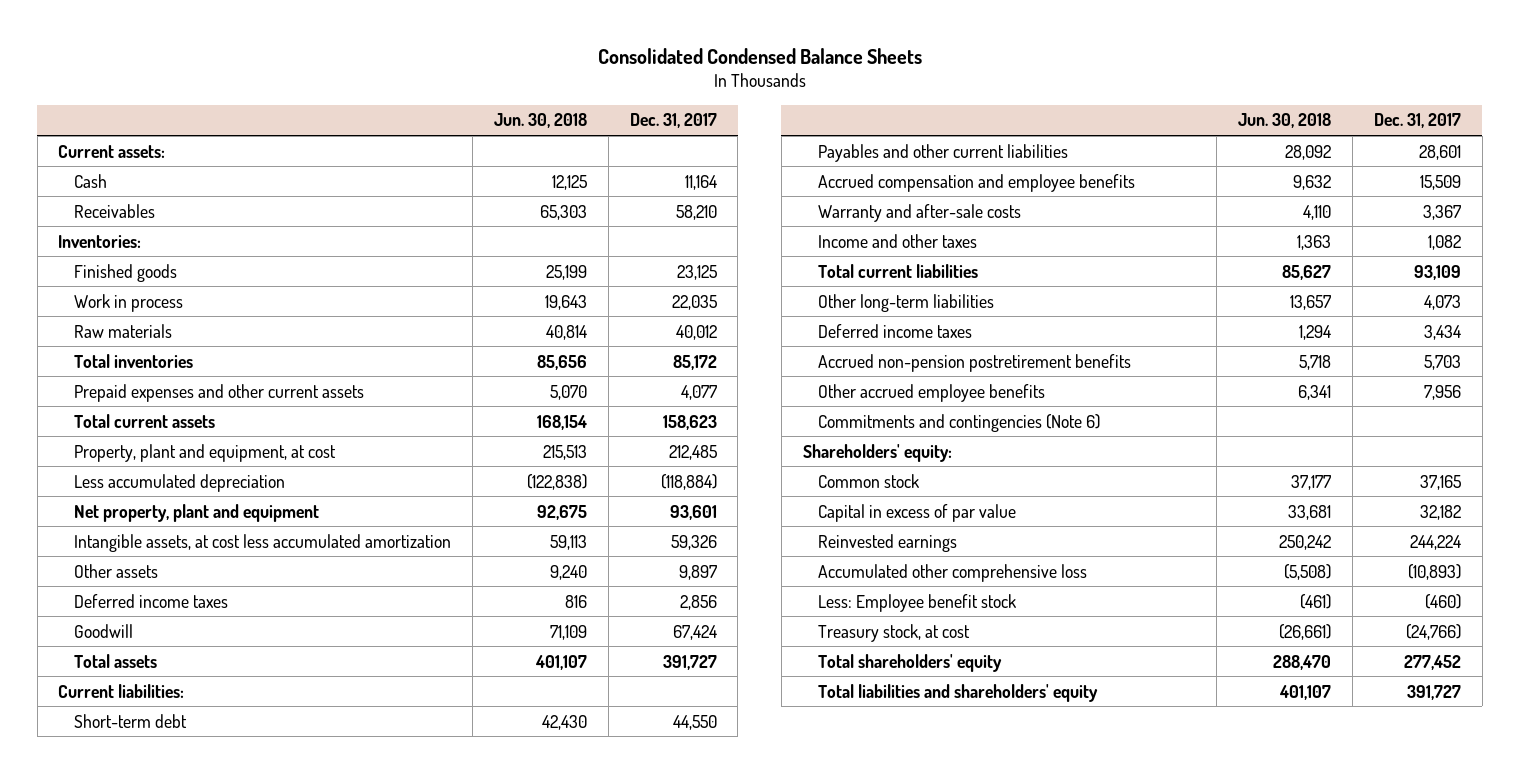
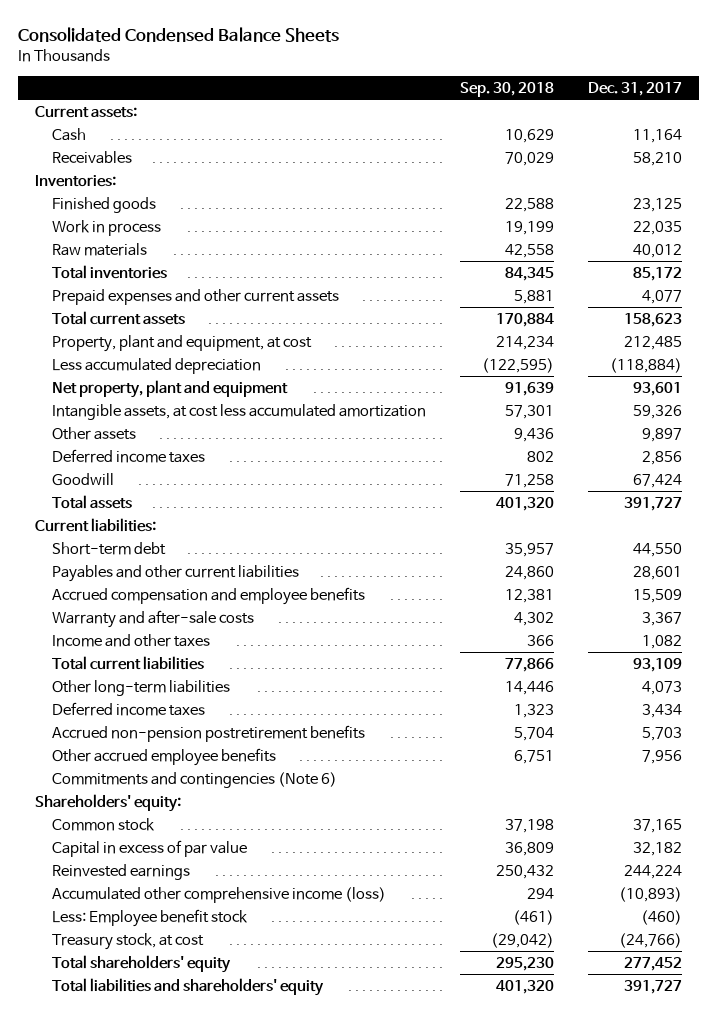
[493,113,587,129] Jun. 30, 2018 -> none
none -> [459,81,554,97] Sep. 30, 2018
[818,563,1088,582] Accumulated other comprehensive loss -> [51,886,386,903] Accumulated other comprehensive income (loss)

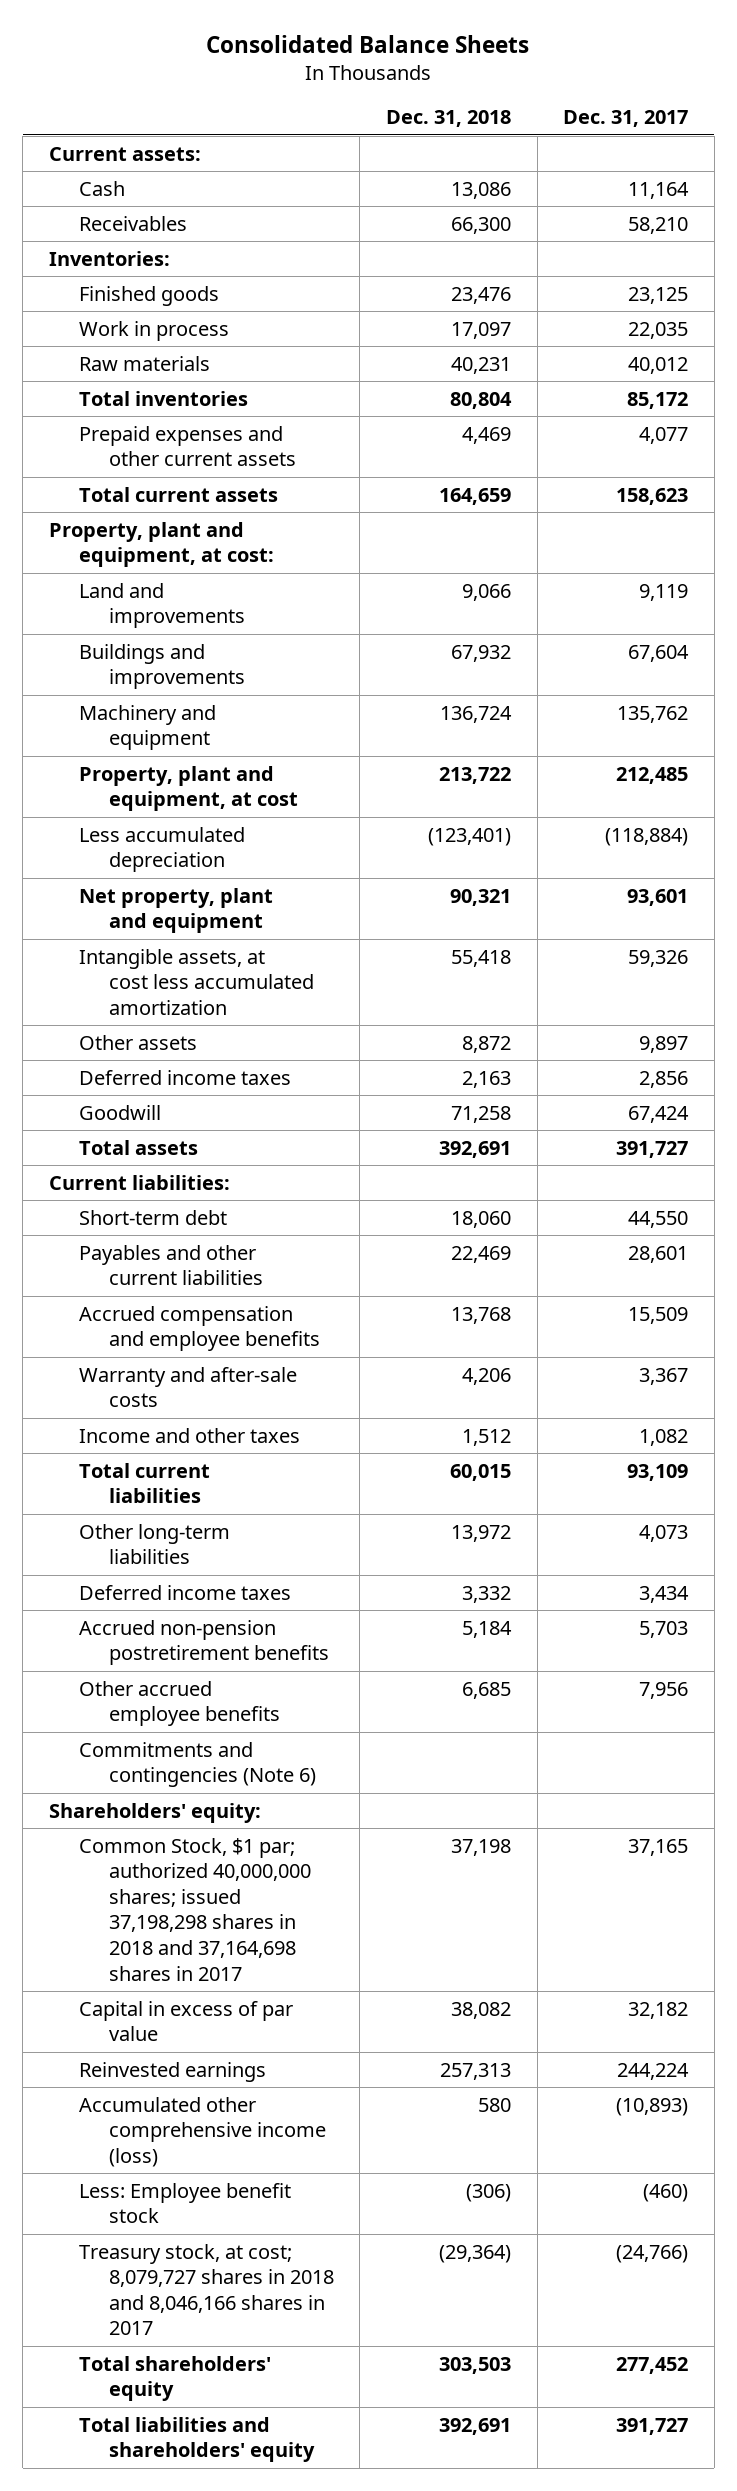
[18,27,340,43] Consolidated Condensed Balance Sheets -> [206,35,530,54] Consolidated Balance Sheets
[459,81,554,97] Sep. 30, 2018 -> none
none -> [386,110,512,128] Dec. 31, 2018
none -> [48,521,274,568] Property, plant and equipment, at cost:
none -> [78,582,245,629] Land and improvements
none -> [78,643,245,690] Buildings and improvements
none -> [78,704,216,751] Machinery and equipment
[51,817,155,831] Common stock -> [78,1837,311,1981] Common Stock, $1 par; authorized 40,000,000 shares; issued 37,198,298 shares in 2018 and 37,164,698 shares in 2017
[51,932,204,950] Treasury stock, at cost -> [78,2243,334,2336] Treasury stock, at cost; 8,079,727 shares in 2018 and 8,046,166 shares in 2017

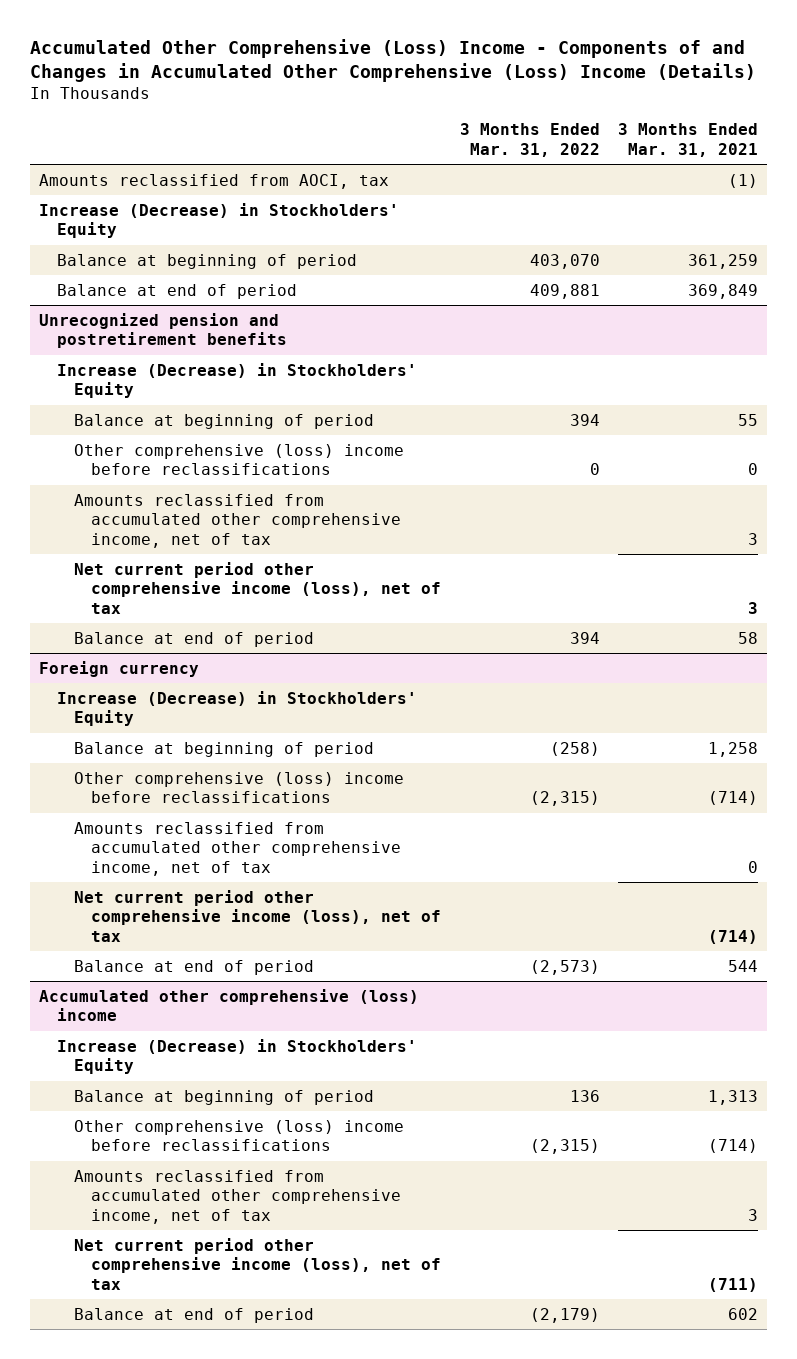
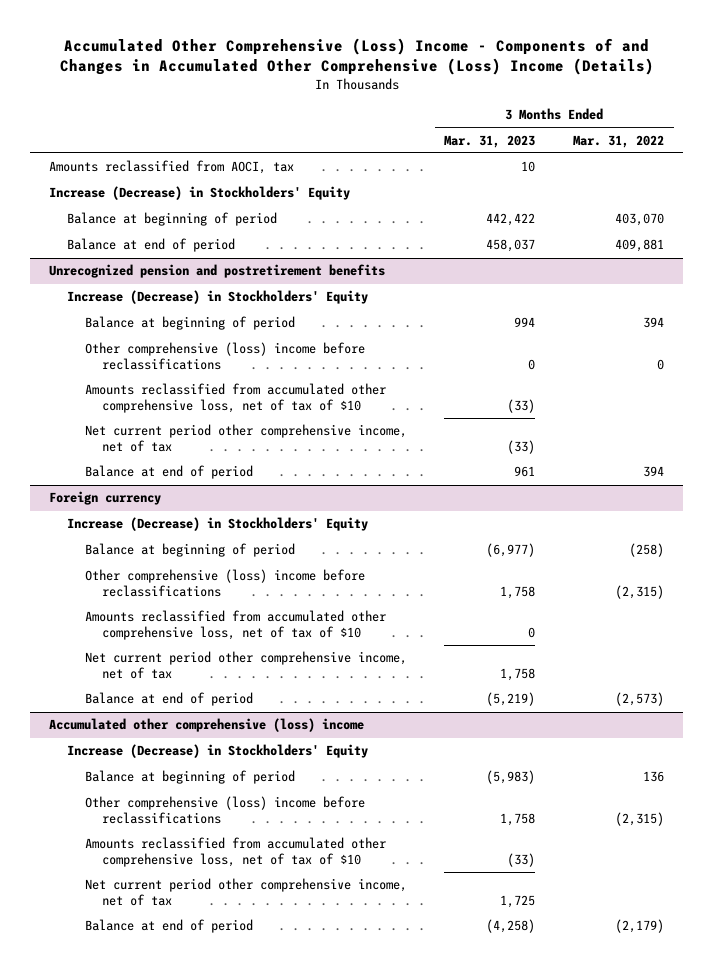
[618,123,759,157] 3 Months Ended Mar. 31, 2021 -> none
none -> [444,134,536,148] Mar. 31, 2023
[74,493,402,548] Amounts reclassified from accumulated other comprehensive income, net of tax -> [84,383,386,413] Amounts reclassified from accumulated other comprehensive loss, net of tax of $10
[74,561,442,614] Net current period other comprehensive income (loss), net of tax -> [84,424,407,452] Net current period other comprehensive income, net of tax
[74,821,402,876] Amounts reclassified from accumulated other comprehensive income, net of tax -> [84,610,386,640] Amounts reclassified from accumulated other comprehensive loss, net of tax of $10
[74,889,442,942] Net current period other comprehensive income (loss), net of tax -> [84,651,407,679] Net current period other comprehensive income, net of tax
[74,1169,402,1224] Amounts reclassified from accumulated other comprehensive income, net of tax -> [84,837,386,867] Amounts reclassified from accumulated other comprehensive loss, net of tax of $10
[74,1237,442,1290] Net current period other comprehensive income (loss), net of tax -> [84,878,407,906] Net current period other comprehensive income, net of tax

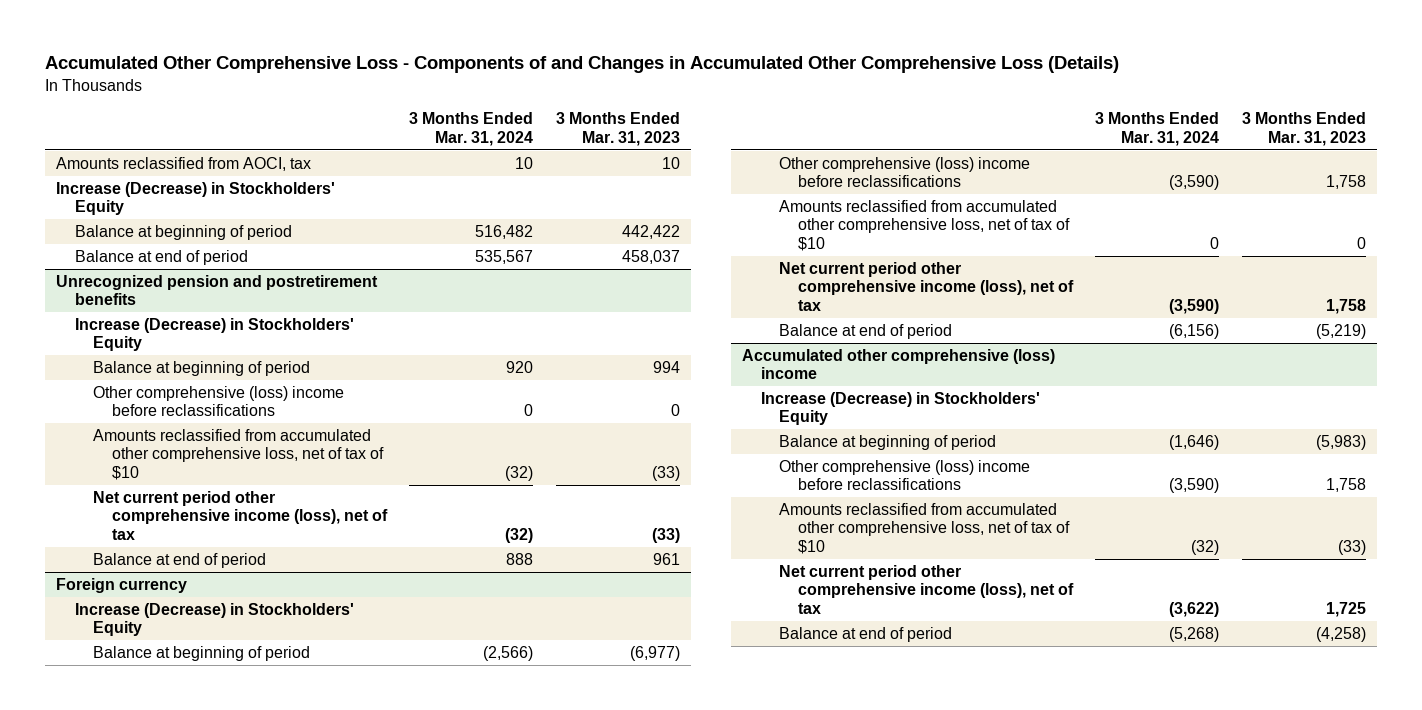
[59,37,654,76] Accumulated Other Comprehensive (Loss) Income - Components of and Changes in Accumulated Other Comprehensive (Loss) Income (Details) -> [44,56,1119,74] Accumulated Other Comprehensive Loss - Components of and Changes in Accumulated Other Comprehensive Loss (Details)
[573,134,665,148] Mar. 31, 2022 -> none
none -> [409,112,534,146] 3 Months Ended Mar. 31, 2024
[84,424,407,452] Net current period other comprehensive income, net of tax -> [93,490,389,540] Net current period other comprehensive income (loss), net of tax
[84,651,407,679] Net current period other comprehensive income, net of tax -> [779,261,1075,311] Net current period other comprehensive income (loss), net of tax
[84,878,407,906] Net current period other comprehensive income, net of tax -> [779,564,1075,614] Net current period other comprehensive income (loss), net of tax

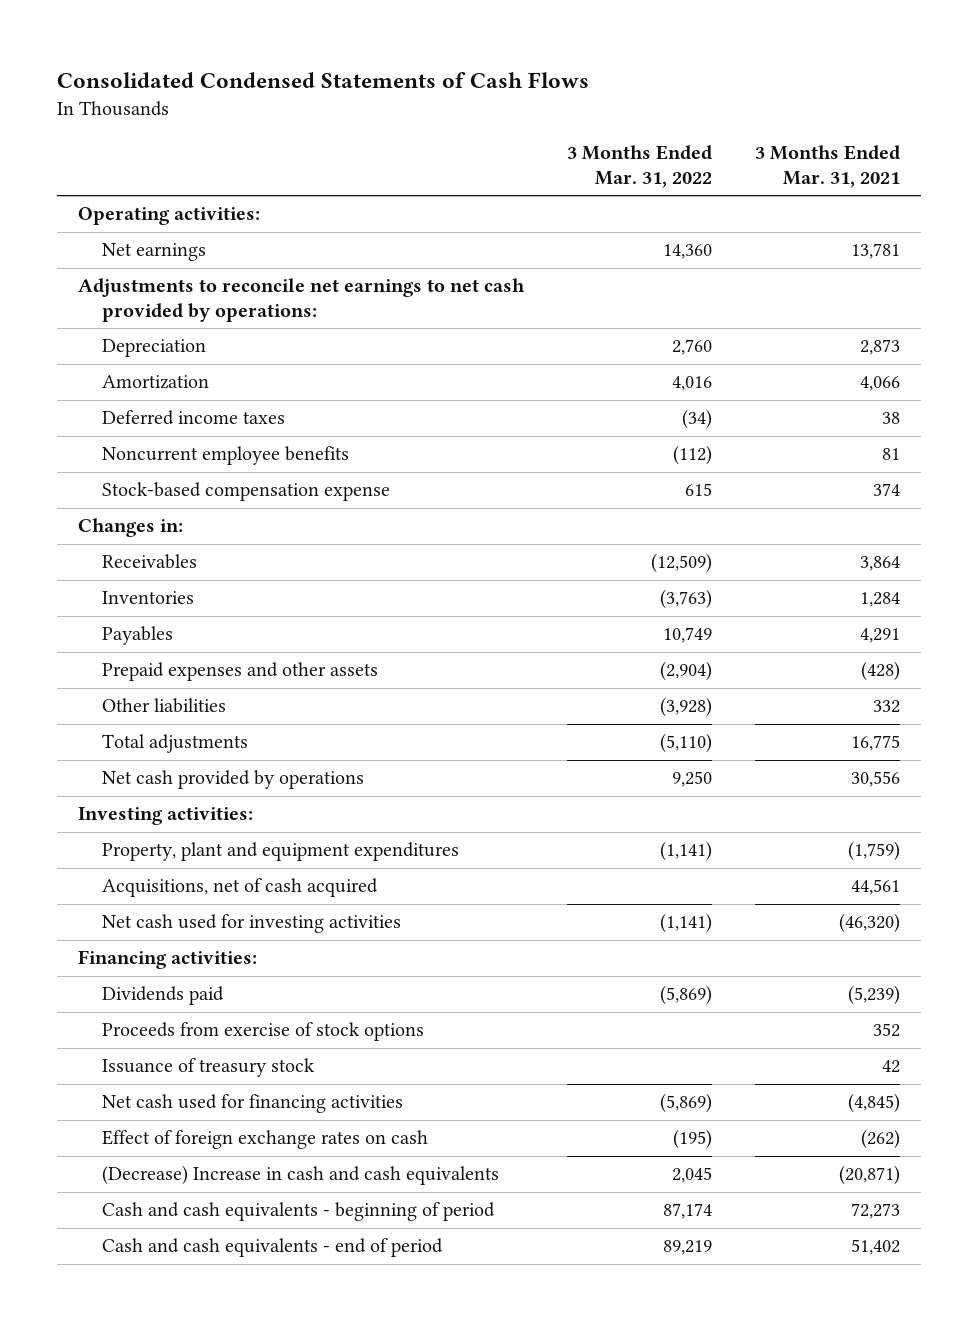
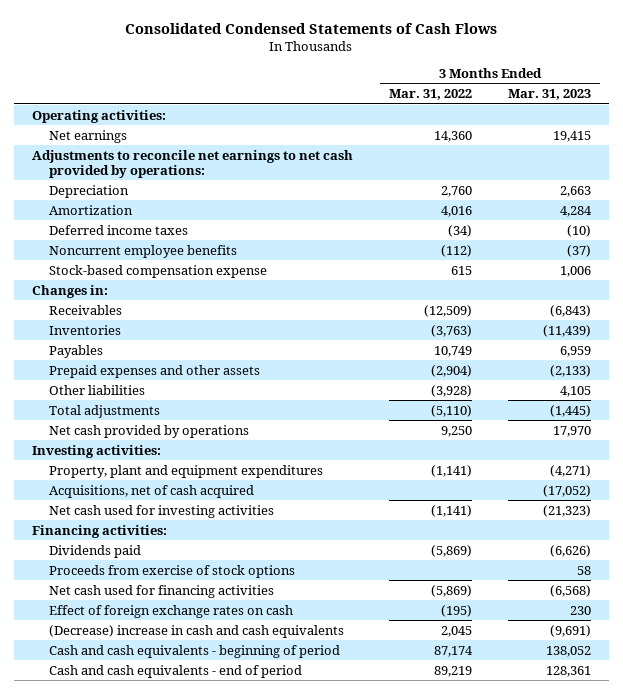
[754,145,900,188] 3 Months Ended Mar. 31, 2021 -> none
none -> [507,89,591,101] Mar. 31, 2023
[102,1058,316,1078] Issuance of treasury stock -> none
[102,1165,500,1186] (Decrease) Increase in cash and cash equivalents -> [49,624,345,638] (Decrease) increase in cash and cash equivalents

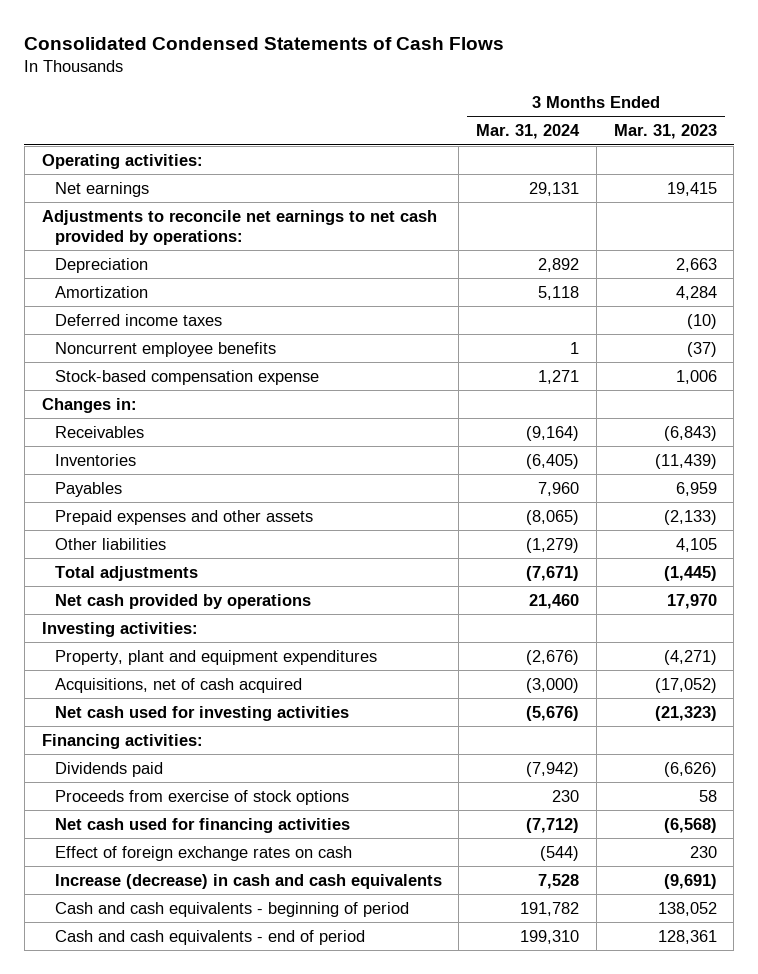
[388,89,472,101] Mar. 31, 2022 -> none
none -> [476,124,581,140] Mar. 31, 2024
[49,624,345,638] (Decrease) increase in cash and cash equivalents -> [54,873,442,889] Increase (decrease) in cash and cash equivalents

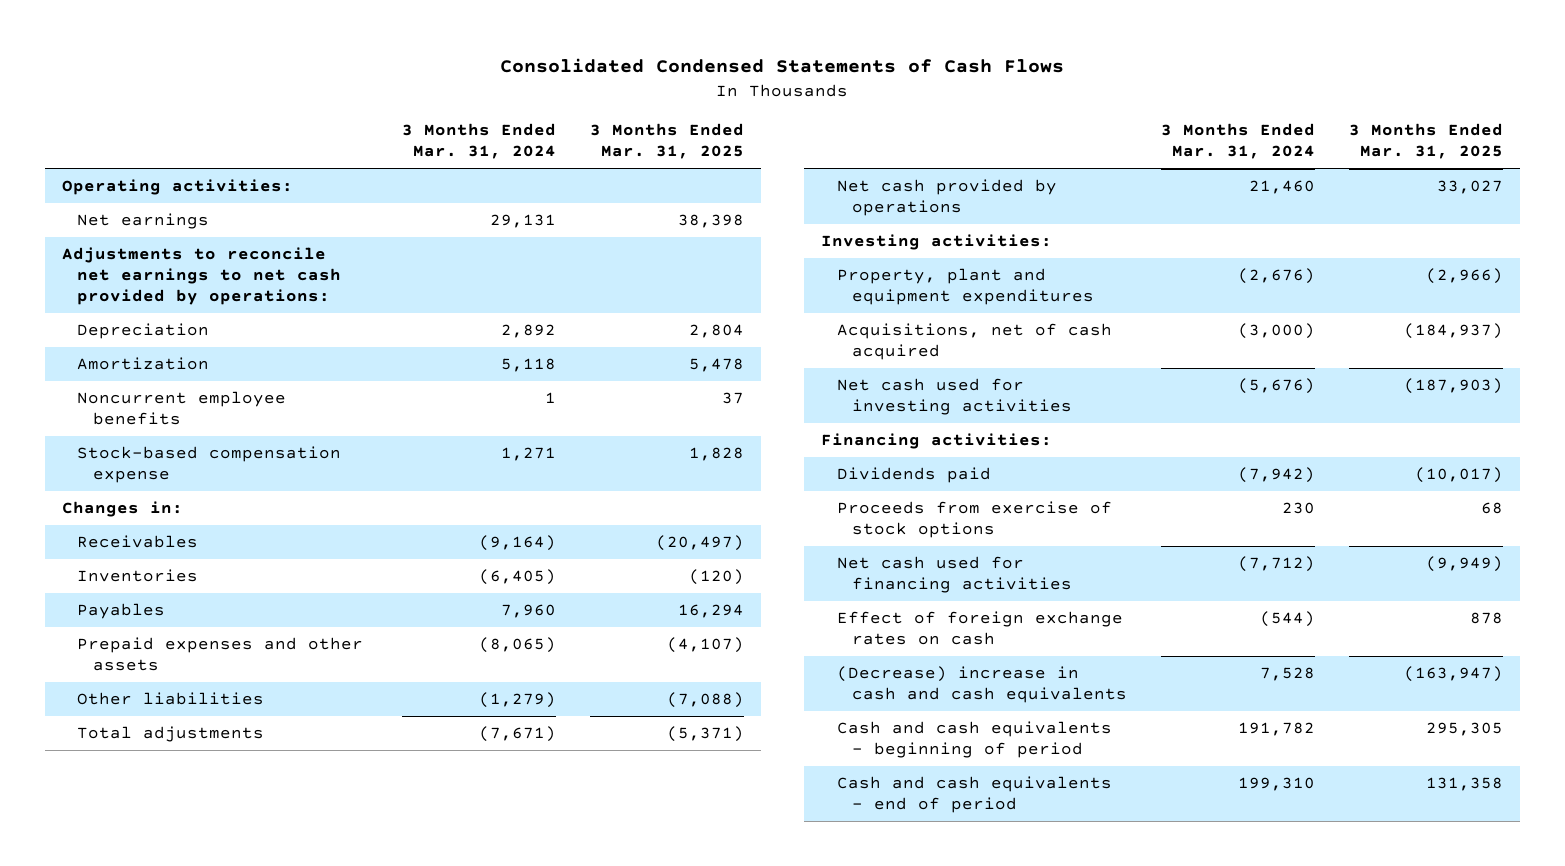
[613,124,717,140] Mar. 31, 2023 -> none
none -> [589,123,744,160] 3 Months Ended Mar. 31, 2025
[54,313,222,326] Deferred income taxes -> none
[54,873,442,889] Increase (decrease) in cash and cash equivalents -> [836,666,1128,704] (Decrease) increase in cash and cash equivalents

